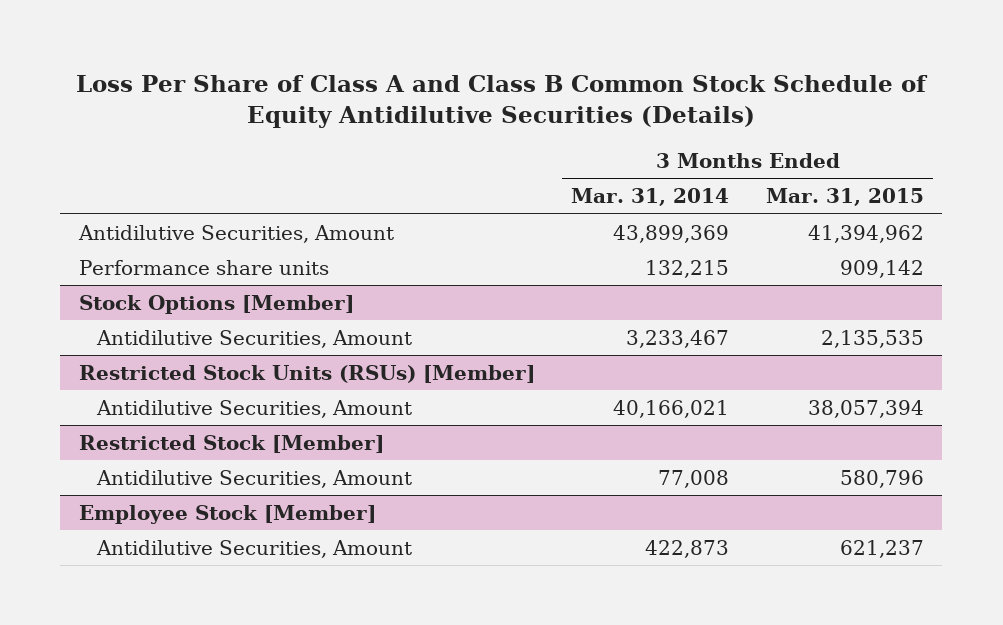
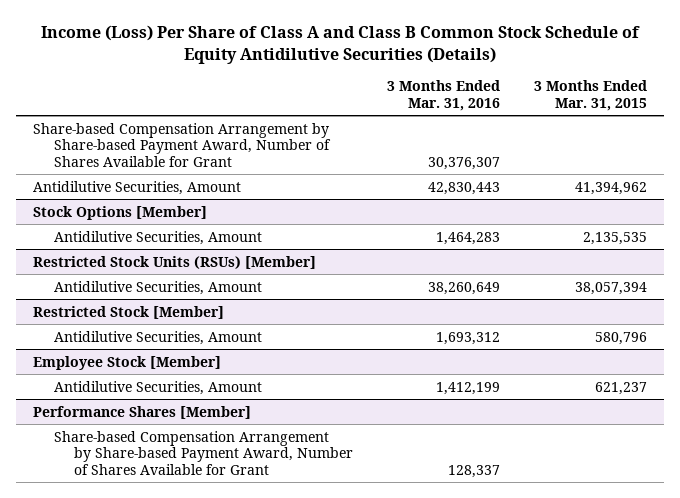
[76,74,929,128] Loss Per Share of Class A and Class B Common Stock Schedule of Equity Antidilutive Securities (Details) -> [41,25,641,64] Income (Loss) Per Share of Class A and Class B Common Stock Schedule of Equity Antidilutive Securities (Details)
[571,188,730,207] Mar. 31, 2014 -> none
none -> [386,80,500,111] 3 Months Ended Mar. 31, 2016
none -> [33,122,331,167] Share-based Compensation Arrangement by Share-based Payment Award, Number of Shares Available for Grant
[78,260,329,276] Performance share units -> none
none -> [33,405,252,419] Performance Shares [Member]
none -> [53,430,353,475] Share-based Compensation Arrangement by Share-based Payment Award, Number of Shares Available for Grant

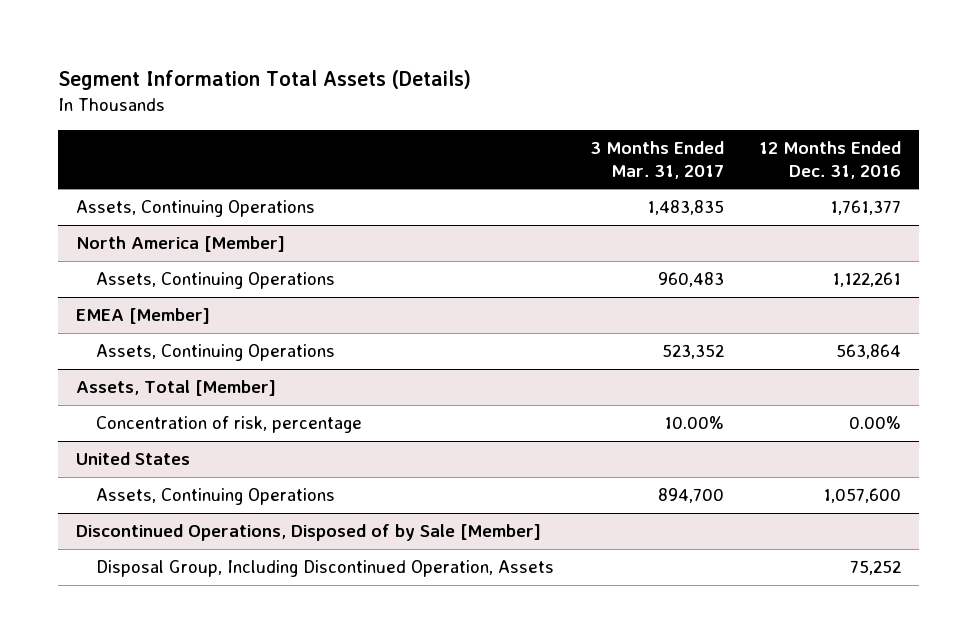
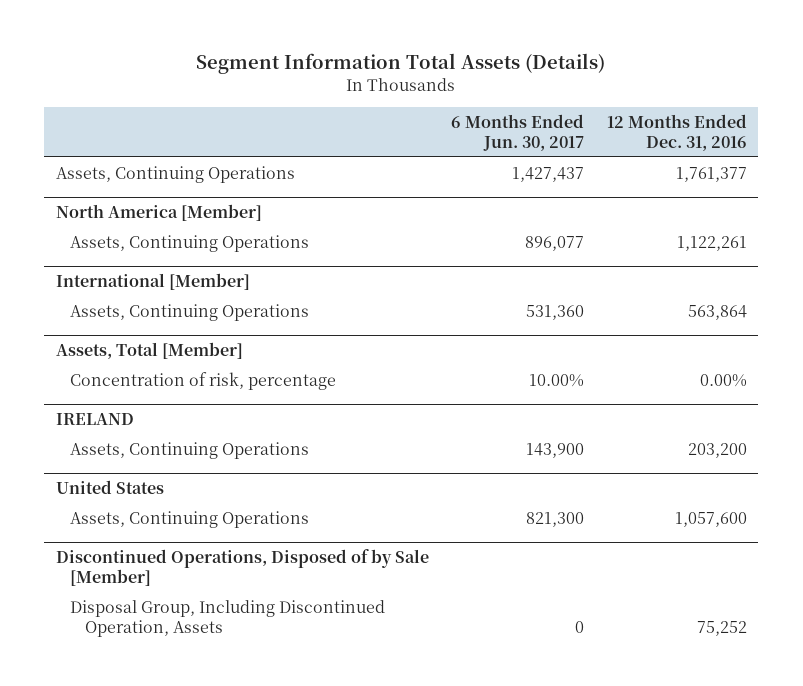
[589,140,724,179] 3 Months Ended Mar. 31, 2017 -> none
none -> [451,113,585,152] 6 Months Ended Jun. 30, 2017
[75,308,210,325] EMEA [Member] -> none
none -> [55,272,250,290] International [Member]
none -> [55,412,134,425] IRELAND
none -> [70,441,310,459] Assets, Continuing Operations

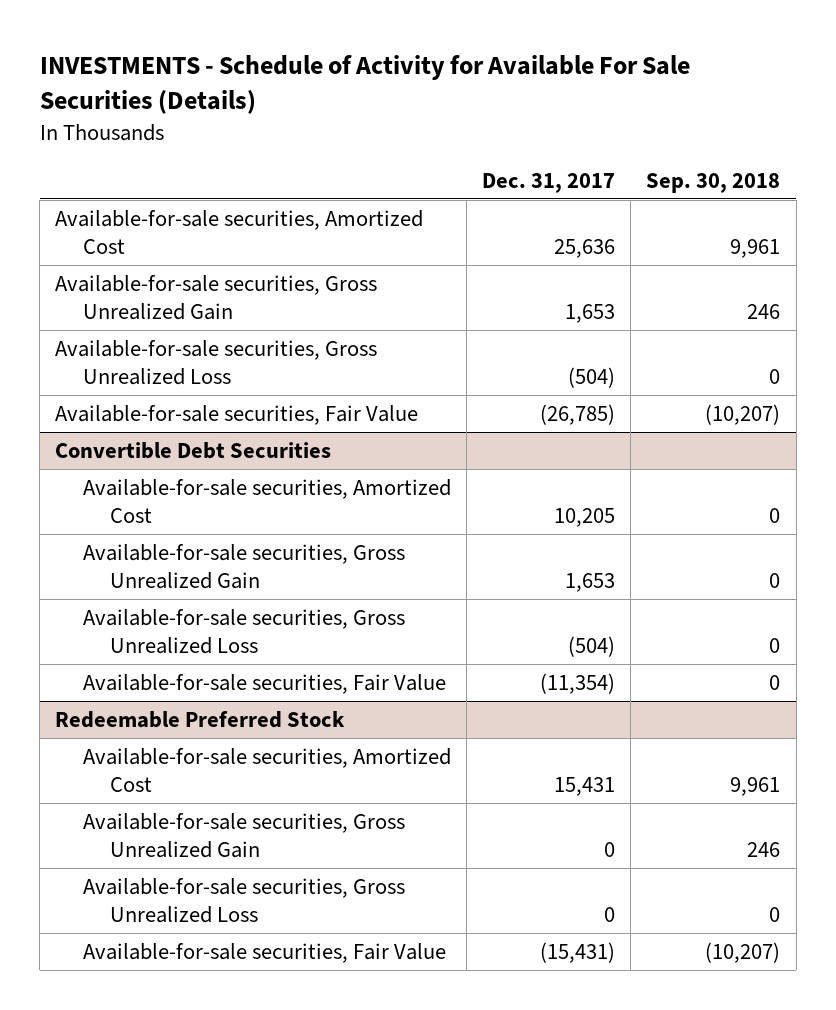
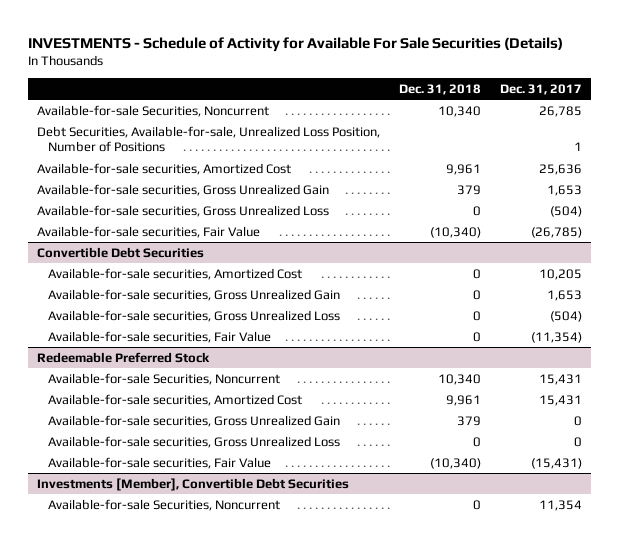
[646,172,781,193] Sep. 30, 2018 -> none
none -> [399,83,482,95] Dec. 31, 2018
none -> [37,104,270,117] Available-for-sale Securities, Noncurrent
none -> [37,125,381,153] Debt Securities, Available-for-sale, Unrealized Loss Position, Number of Positions
none -> [48,372,281,385] Available-for-sale Securities, Noncurrent
none -> [37,477,350,491] Investments [Member], Convertible Debt Securities
none -> [48,498,281,511] Available-for-sale Securities, Noncurrent

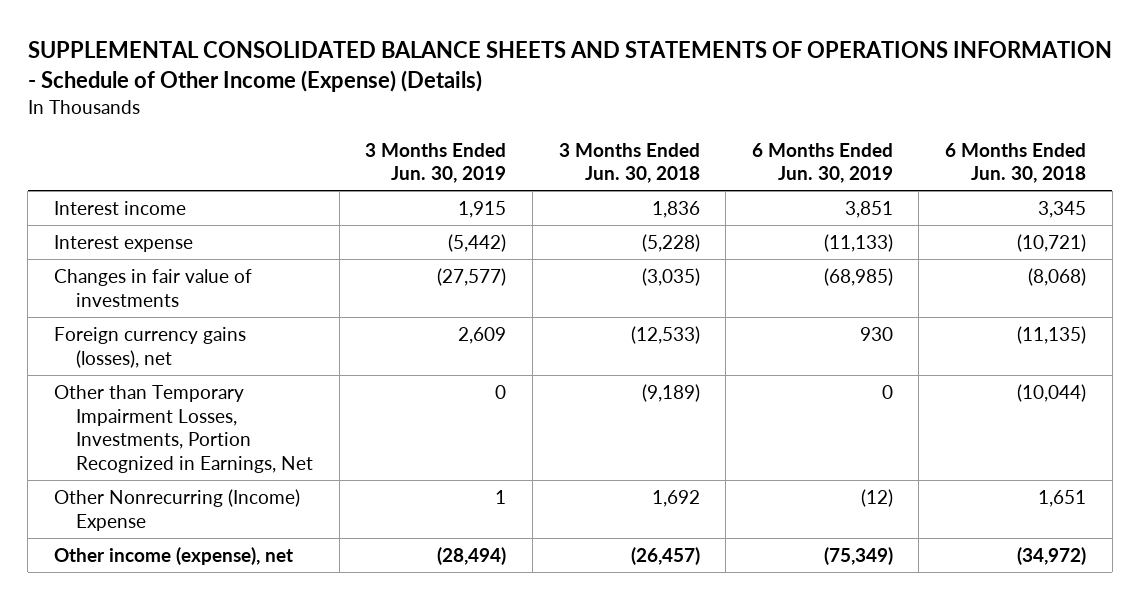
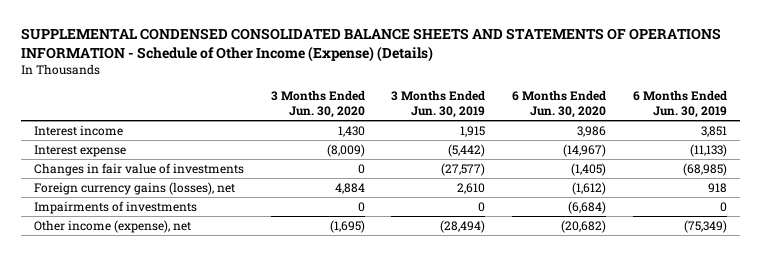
[27,40,1112,92] SUPPLEMENTAL CONSOLIDATED BALANCE SHEETS AND STATEMENTS OF OPERATIONS INFORMATION - Schedule of Other Income (Expense) (Details) -> [20,28,721,63] SUPPLEMENTAL CONDENSED CONSOLIDATED BALANCE SHEETS AND STATEMENTS OF OPERATIONS INFORMATION - Schedule of Other Income (Expense) (Details)
[558,142,700,184] 3 Months Ended Jun. 30, 2018 -> none
[944,142,1086,184] 6 Months Ended Jun. 30, 2018 -> none
none -> [270,90,365,118] 3 Months Ended Jun. 30, 2020
none -> [511,90,606,118] 6 Months Ended Jun. 30, 2020
[53,488,300,531] Other Nonrecurring (Income) Expense -> none
[458,326,507,344] 2,609 -> [457,182,486,194] 2,610
[859,326,893,341] 930 -> [707,182,727,193] 918
[53,384,314,473] Other than Temporary Impairment Losses, Investments, Portion Recognized in Earnings, Net -> [33,200,197,214] Impairments of investments

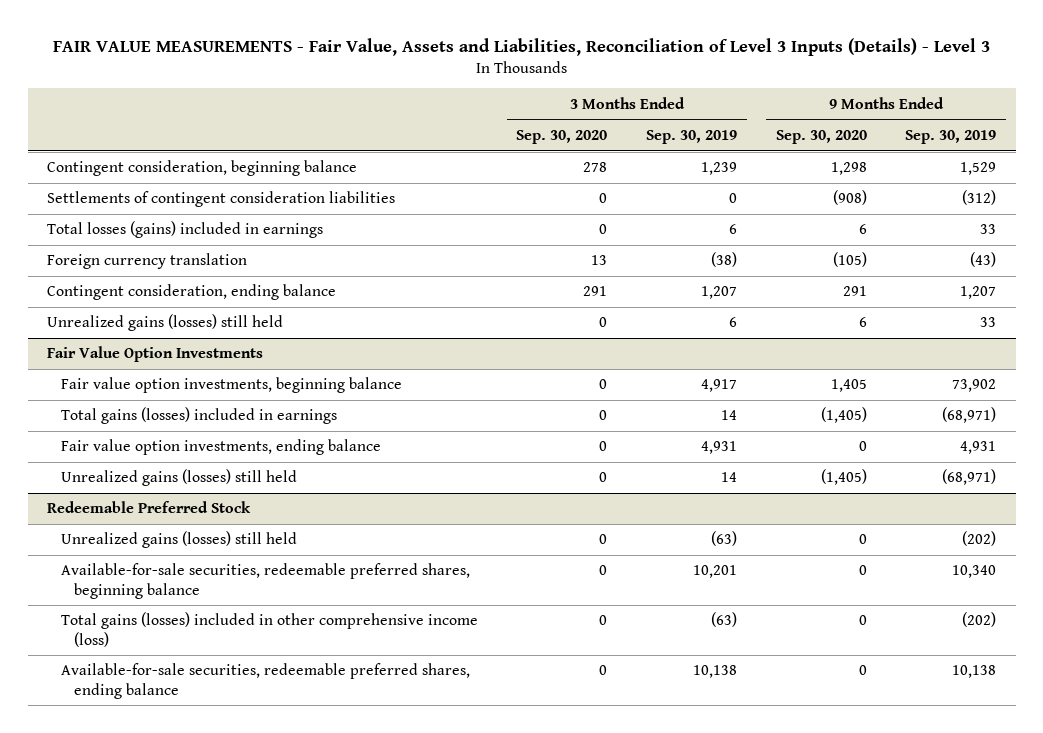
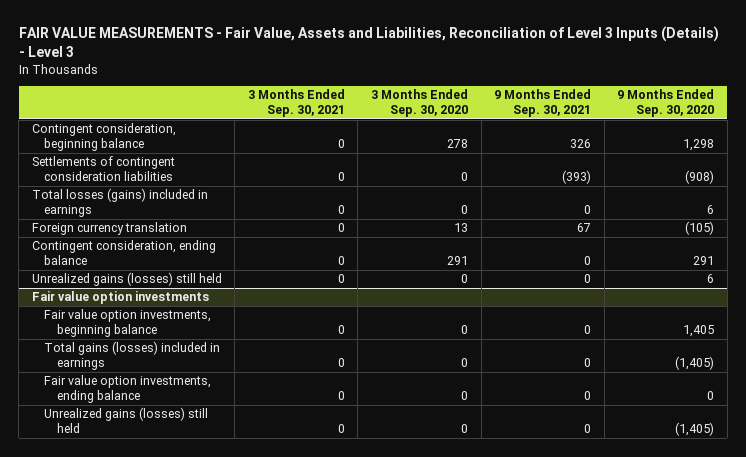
[646,129,738,144] Sep. 30, 2019 -> none
[905,129,997,144] Sep. 30, 2019 -> none
none -> [247,89,345,118] 3 Months Ended Sep. 30, 2021
none -> [494,89,592,118] 9 Months Ended Sep. 30, 2021
[46,346,263,363] Fair Value Option Investments -> [31,291,209,305] Fair value option investments
[46,501,251,514] Redeemable Preferred Stock -> none
[60,531,297,549] Unrealized gains (losses) still held -> none
[60,563,470,599] Available-for-sale securities, redeemable preferred shares, beginning balance -> none
[60,612,478,647] Total gains (losses) included in other comprehensive income (loss) -> none
[60,663,470,699] Available-for-sale securities, redeemable preferred shares, ending balance -> none

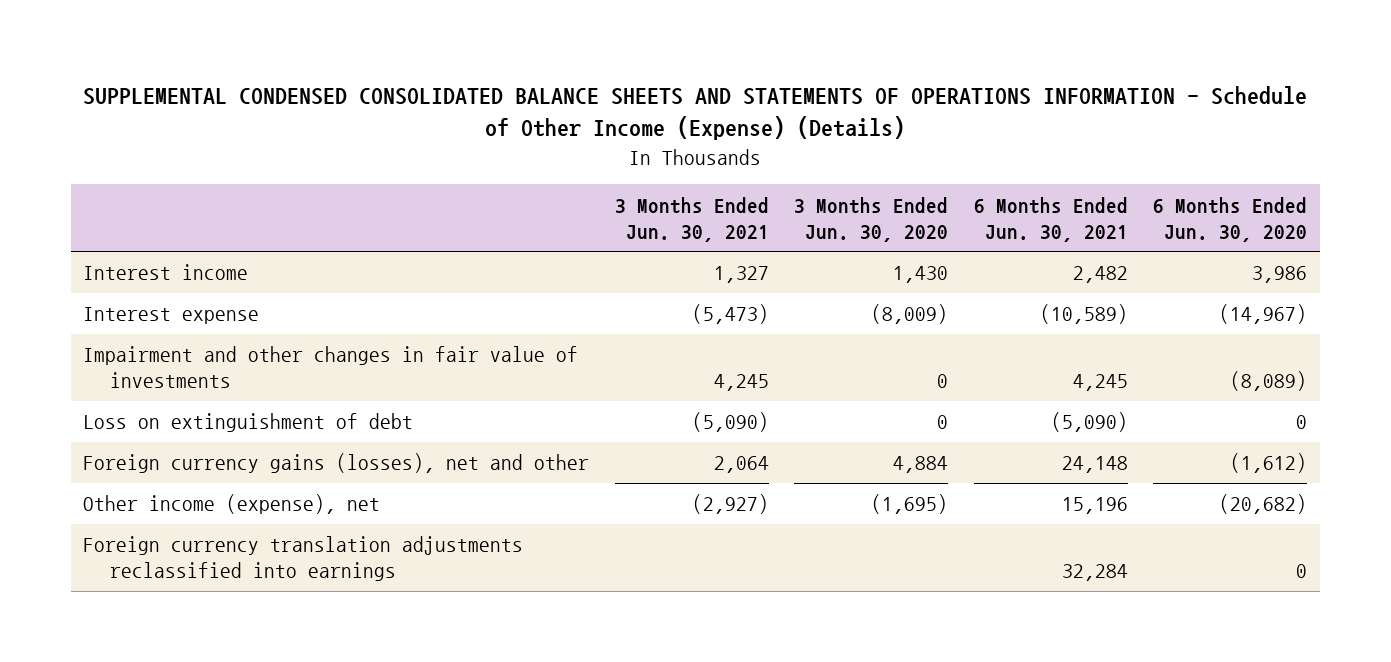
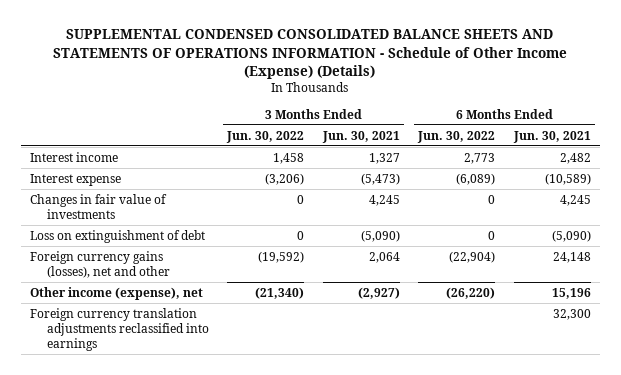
[794,196,949,242] 3 Months Ended Jun. 30, 2020 -> none
[1153,196,1308,242] 6 Months Ended Jun. 30, 2020 -> none
none -> [226,130,305,143] Jun. 30, 2022
none -> [417,130,496,143] Jun. 30, 2022
[83,346,579,389] Impairment and other changes in fair value of investments -> [29,193,167,219] Changes in fair value of investments
[1061,564,1128,582] 32,284 -> [552,308,591,320] 32,300

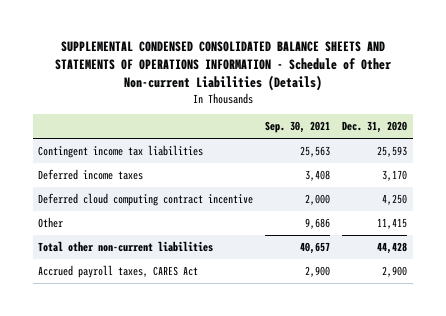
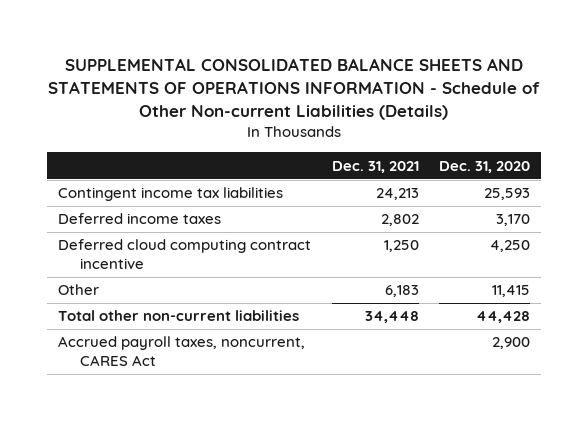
[54,40,391,91] SUPPLEMENTAL CONDENSED CONSOLIDATED BALANCE SHEETS AND STATEMENTS OF OPERATIONS INFORMATION - Schedule of Other Non-current Liabilities (Details) -> [48,57,541,121] SUPPLEMENTAL CONSOLIDATED BALANCE SHEETS AND STATEMENTS OF OPERATIONS INFORMATION - Schedule of Other Non-current Liabilities (Details)
[265,121,331,134] Sep. 30, 2021 -> none
none -> [331,160,419,173] Dec. 31, 2021
[38,265,199,279] Accrued payroll taxes, CARES Act -> [57,336,305,367] Accrued payroll taxes, noncurrent, CARES Act

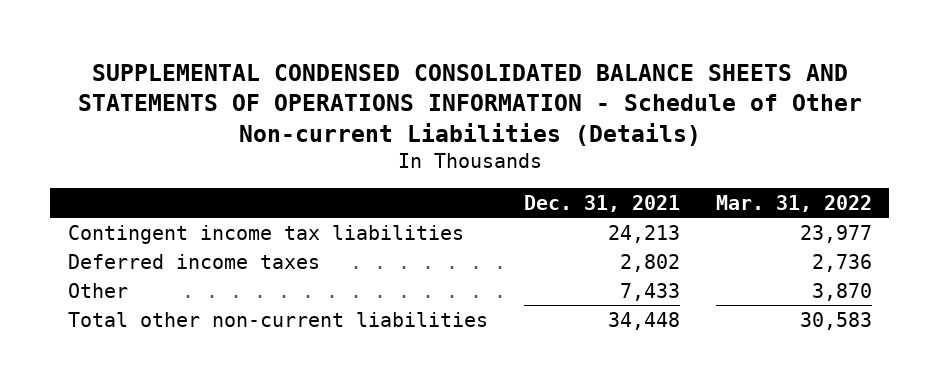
[48,57,541,121] SUPPLEMENTAL CONSOLIDATED BALANCE SHEETS AND STATEMENTS OF OPERATIONS INFORMATION - Schedule of Other Non-current Liabilities (Details) -> [77,63,862,146] SUPPLEMENTAL CONDENSED CONSOLIDATED BALANCE SHEETS AND STATEMENTS OF OPERATIONS INFORMATION - Schedule of Other Non-current Liabilities (Details)
[439,160,531,173] Dec. 31, 2020 -> none
none -> [715,194,872,212] Mar. 31, 2022
[57,239,311,270] Deferred cloud computing contract incentive -> none
[384,285,419,298] 6,183 -> [619,282,680,301] 7,433
[57,336,305,367] Accrued payroll taxes, noncurrent, CARES Act -> none

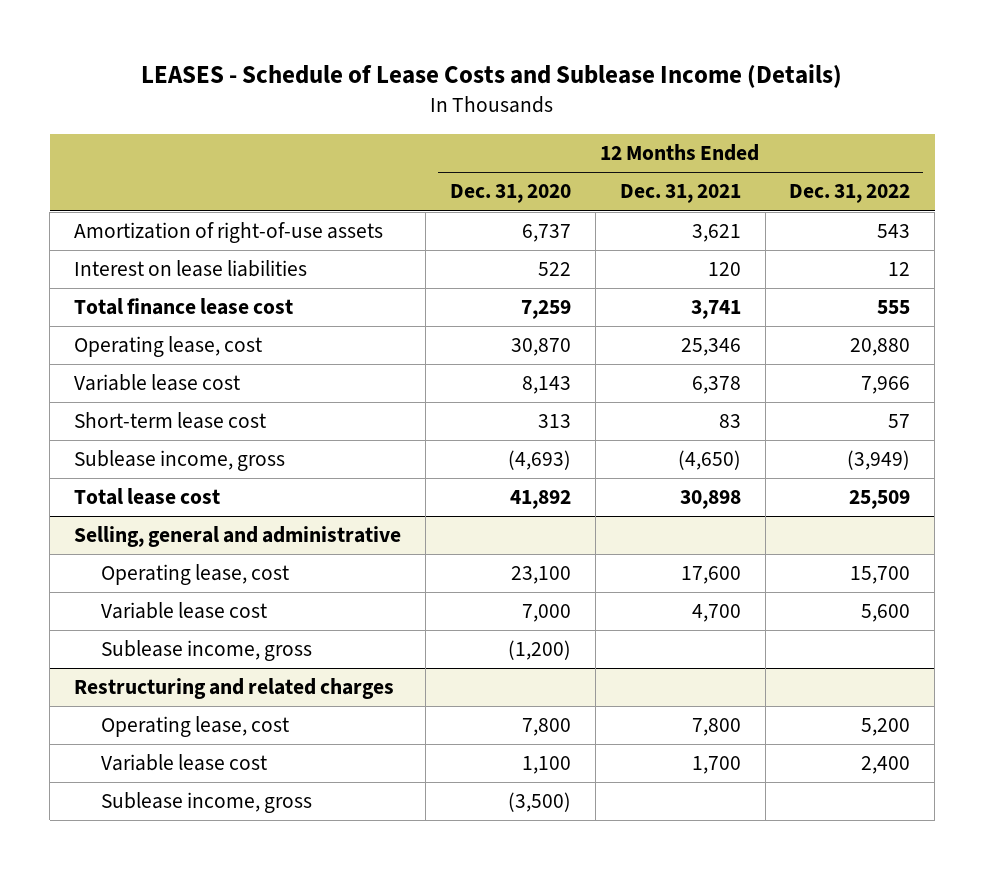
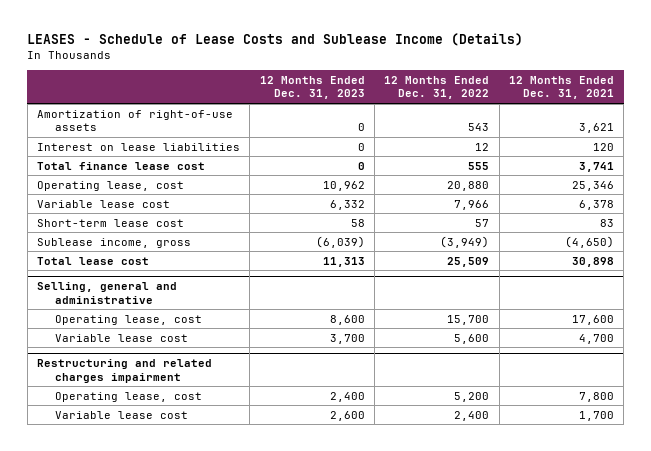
[449,184,571,204] Dec. 31, 2020 -> none
none -> [259,75,365,100] 12 Months Ended Dec. 31, 2023
[100,640,312,662] Sublease income, gross -> none
[74,678,395,700] Restructuring and related charges -> [37,359,213,383] Restructuring and related charges impairment
[100,792,312,814] Sublease income, gross -> none

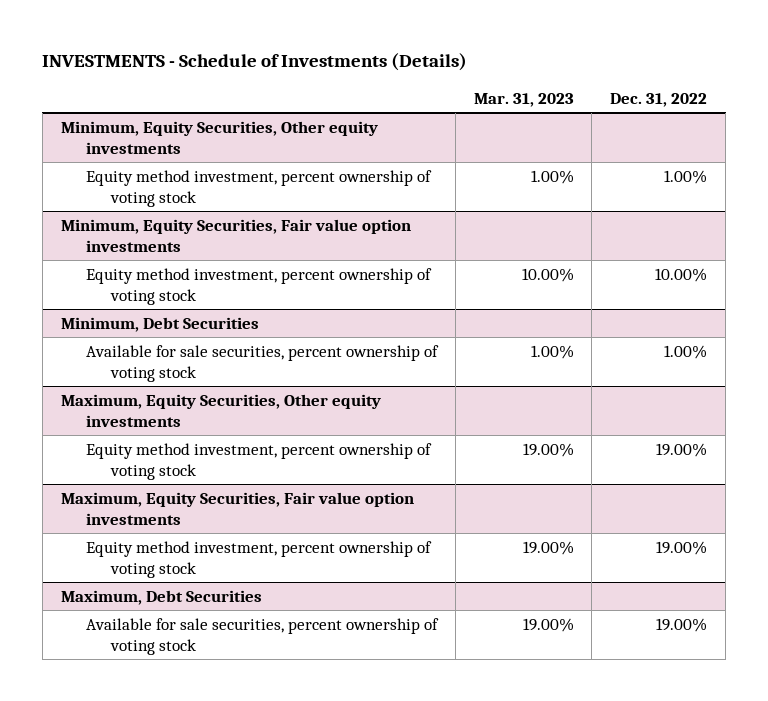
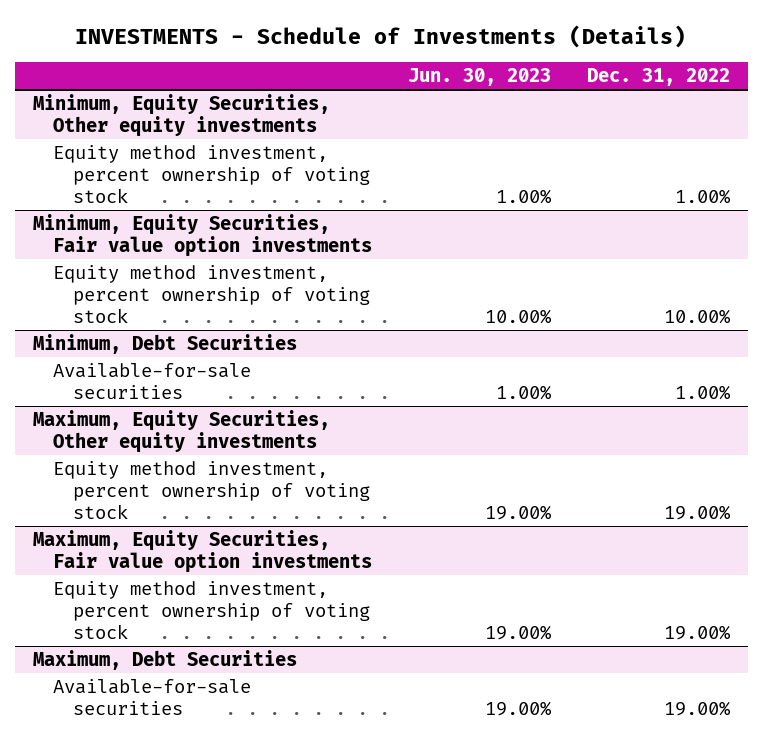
[473,92,574,107] Mar. 31, 2023 -> none
none -> [407,67,551,86] Jun. 30, 2023
[85,344,439,382] Available for sale securities, percent ownership of voting stock -> [53,363,252,399] Available-for-sale securities
[85,617,439,655] Available for sale securities, percent ownership of voting stock -> [53,679,252,715] Available-for-sale securities

